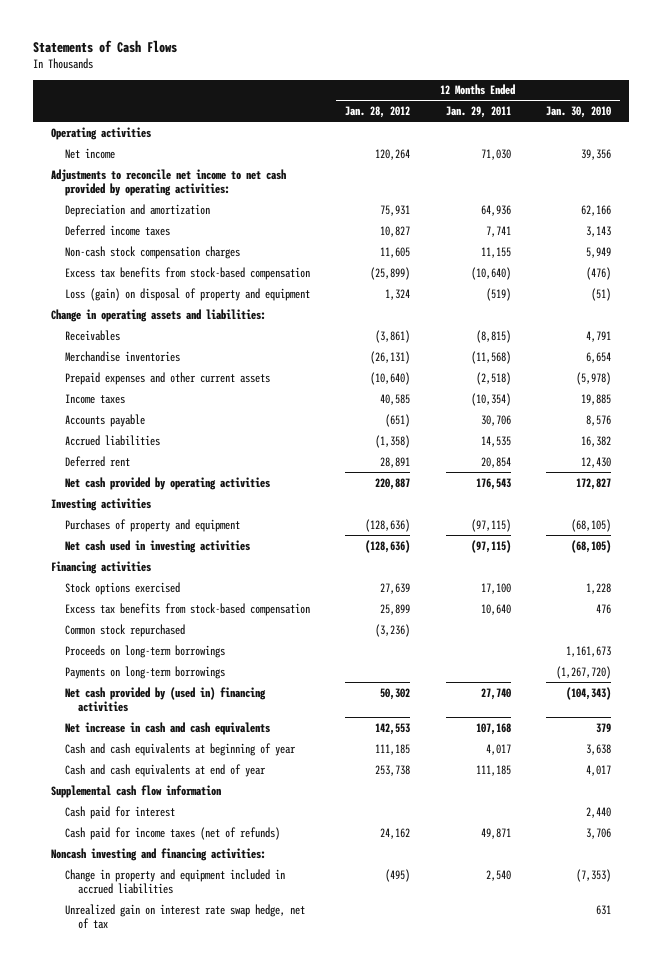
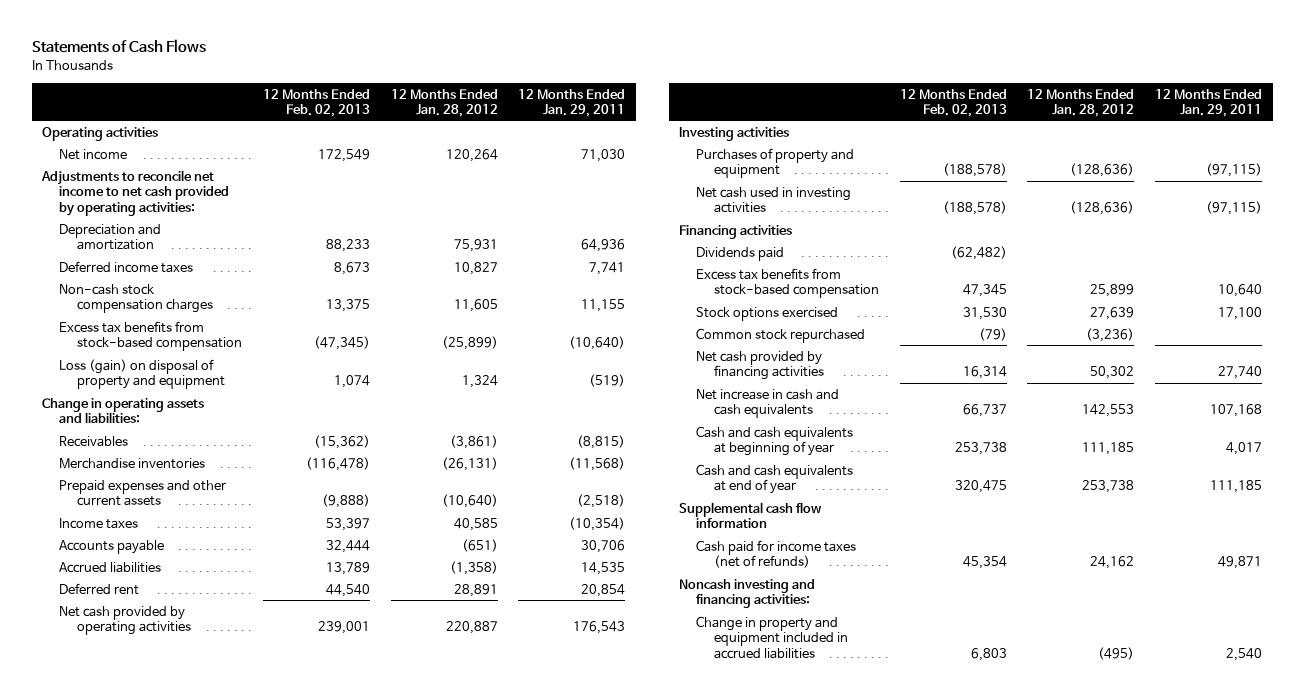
[546,106,612,119] Jan. 30, 2010 -> none
none -> [262,88,370,118] 12 Months Ended Feb. 02, 2013
none -> [696,246,785,261] Dividends paid
[64,581,180,595] Stock options exercised -> [696,306,839,321] Stock options exercised
[64,644,225,658] Proceeds on long-term borrowings -> none
[64,665,225,679] Payments on long-term borrowings -> none
[64,686,266,712] Net cash provided by (used in) financing activities -> [696,350,824,381] Net cash provided by financing activities
[64,805,175,819] Cash paid for interest -> none
[64,903,305,929] Unrealized gain on interest rate swap hedge, net of tax -> none

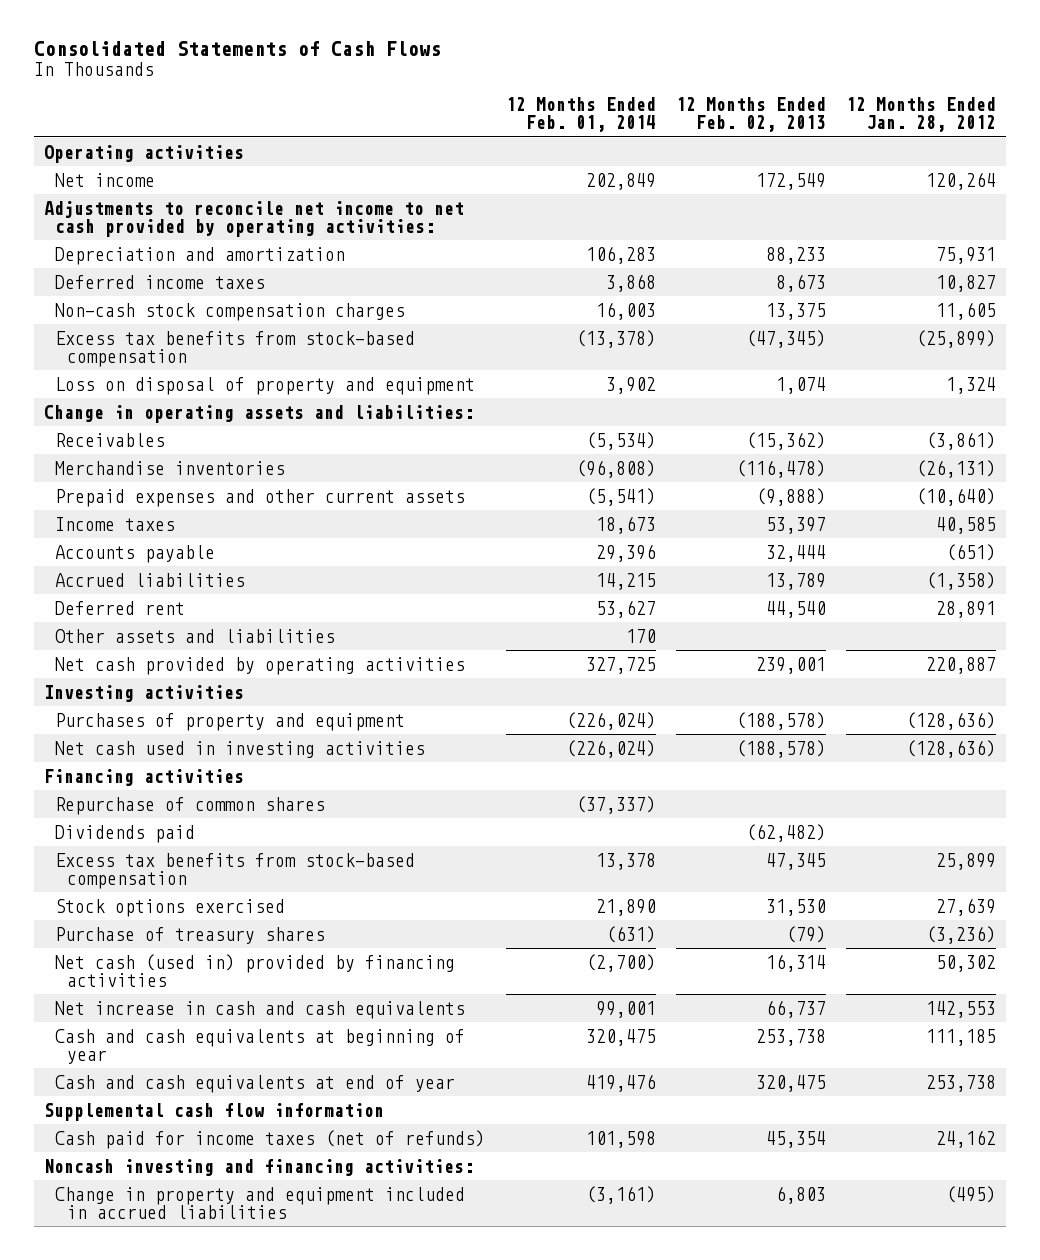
[31,39,206,54] Statements of Cash Flows -> [33,41,441,57] Consolidated Statements of Cash Flows
[518,88,626,118] 12 Months Ended Jan. 29, 2011 -> none
none -> [505,97,656,133] 12 Months Ended Feb. 01, 2014
[59,358,225,390] Loss (gain) on disposal of property and equipment -> [55,376,476,395] Loss on disposal of property and equipment
none -> [55,628,336,643] Other assets and liabilities
none -> [55,796,326,815] Repurchase of common shares
[696,327,866,343] Common stock repurchased -> [55,926,326,944] Purchase of treasury shares
[696,350,824,381] Net cash provided by financing activities -> [55,953,456,987] Net cash (used in) provided by financing activities

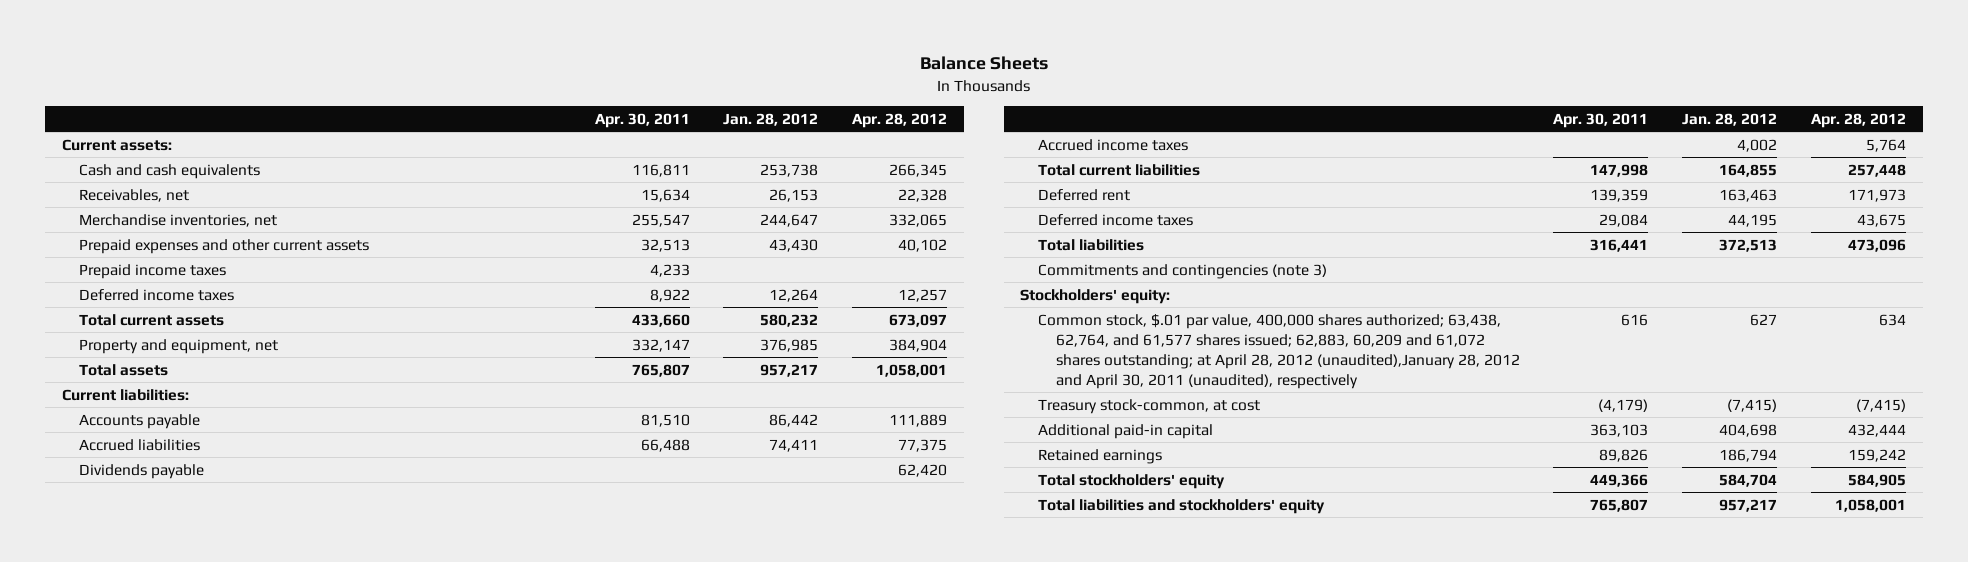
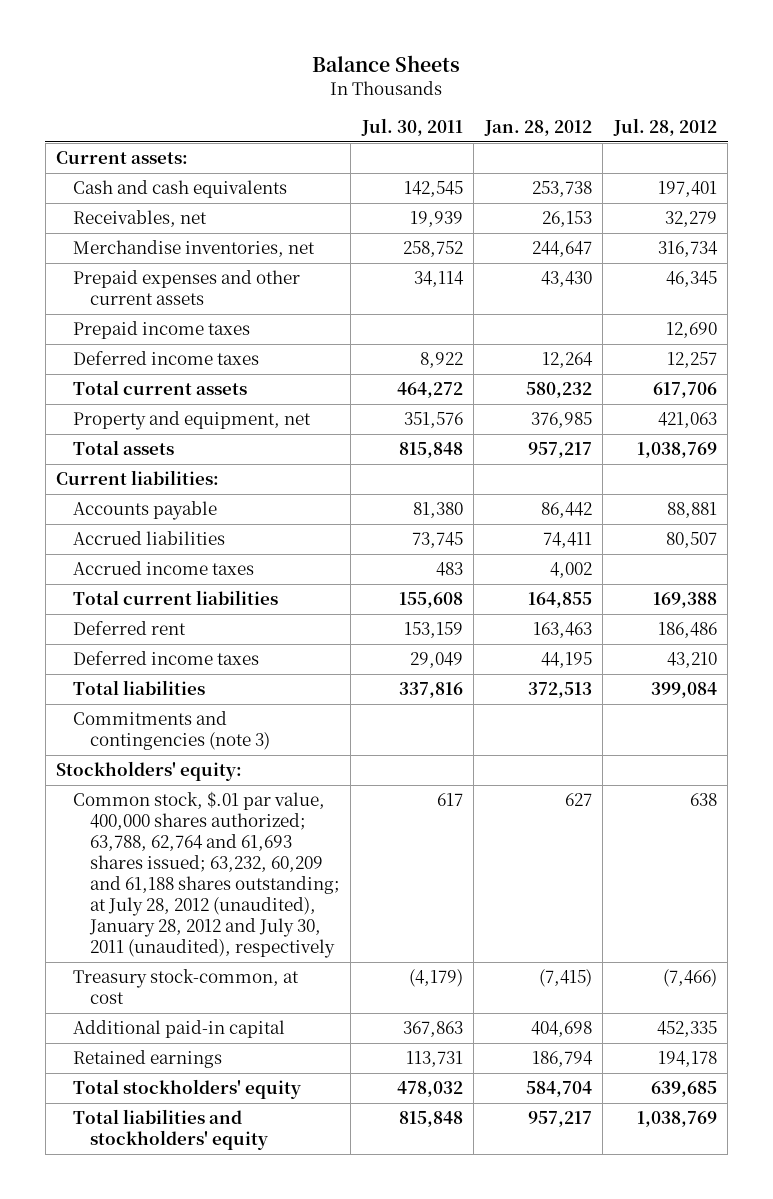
[594,112,690,128] Apr. 30, 2011 -> none
[852,112,948,128] Apr. 28, 2012 -> none
none -> [360,117,463,136] Jul. 30, 2011
none -> [612,117,717,136] Jul. 28, 2012
[79,463,205,479] Dividends payable -> none
[1037,313,1520,389] Common stock, $.01 par value, 400,000 shares authorized; 63,438, 62,764, and 61,577 shares issued; 62,883, 60,209 and 61,072 shares outstanding; at April 28, 2012 (unaudited),January 28, 2012 and April 30, 2011 (unaudited), respectively -> [72,791,340,959] Common stock, $.01 par value, 400,000 shares authorized; 63,788, 62,764 and 61,693 shares issued; 63,232, 60,209 and 61,188 shares outstanding; at July 28, 2012 (unaudited), January 28, 2012 and July 30, 2011 (unaudited), respectively

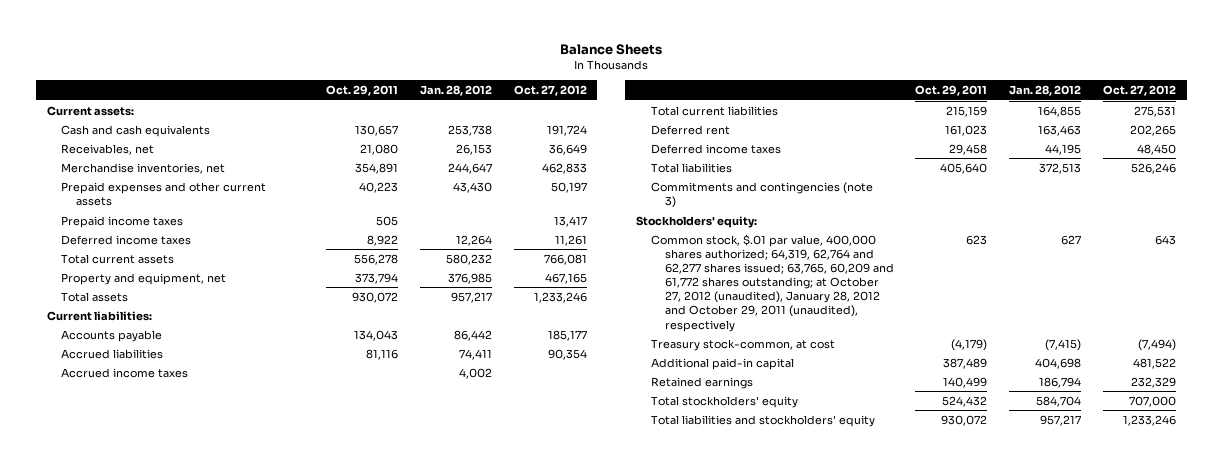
[360,117,463,136] Jul. 30, 2011 -> none
[612,117,717,136] Jul. 28, 2012 -> none
none -> [326,84,399,96] Oct. 29, 2011
none -> [513,84,587,96] Oct. 27, 2012
[72,791,340,959] Common stock, $.01 par value, 400,000 shares authorized; 63,788, 62,764 and 61,693 shares issued; 63,232, 60,209 and 61,188 shares outstanding; at July 28, 2012 (unaudited), January 28, 2012 and July 30, 2011 (unaudited), respectively -> [650,233,894,332] Common stock, $.01 par value, 400,000 shares authorized; 64,319, 62,764 and 62,277 shares issued; 63,765, 60,209 and 61,772 shares outstanding; at October 27, 2012 (unaudited), January 28, 2012 and October 29, 2011 (unaudited), respectively

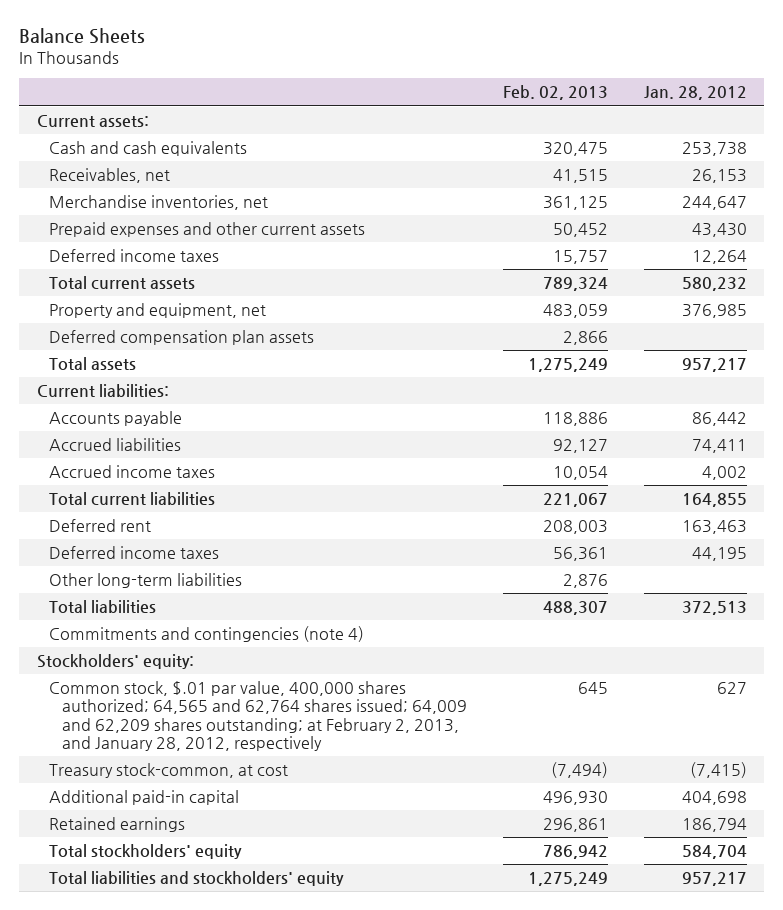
[326,84,399,96] Oct. 29, 2011 -> none
[513,84,587,96] Oct. 27, 2012 -> none
none -> [502,85,608,101] Feb. 02, 2013
[61,215,184,228] Prepaid income taxes -> none
none -> [49,330,315,346] Deferred compensation plan assets
none -> [49,573,243,589] Other long-term liabilities
[650,181,873,208] Commitments and contingencies (note 3) -> [49,626,365,643] Commitments and contingencies (note 4)
[650,233,894,332] Common stock, $.01 par value, 400,000 shares authorized; 64,319, 62,764 and 62,277 shares issued; 63,765, 60,209 and 61,772 shares outstanding; at October 27, 2012 (unaudited), January 28, 2012 and October 29, 2011 (unaudited), respectively -> [49,681,468,751] Common stock, $.01 par value, 400,000 shares authorized; 64,565 and 62,764 shares issued; 64,009 and 62,209 shares outstanding; at February 2, 2013, and January 28, 2012, respectively

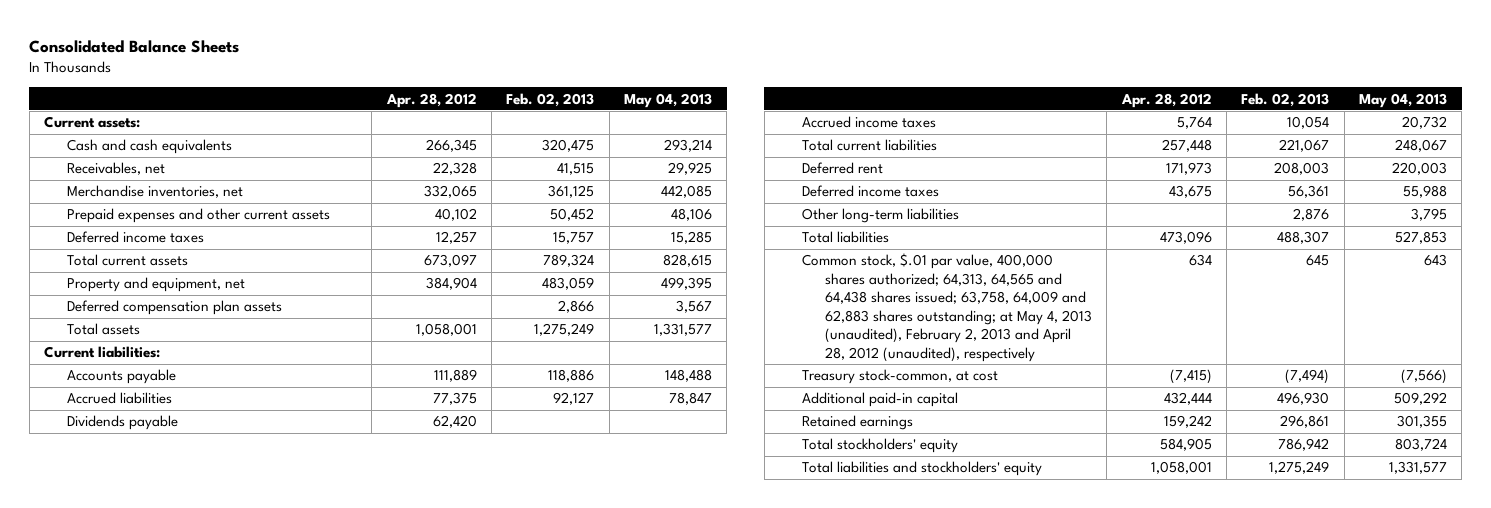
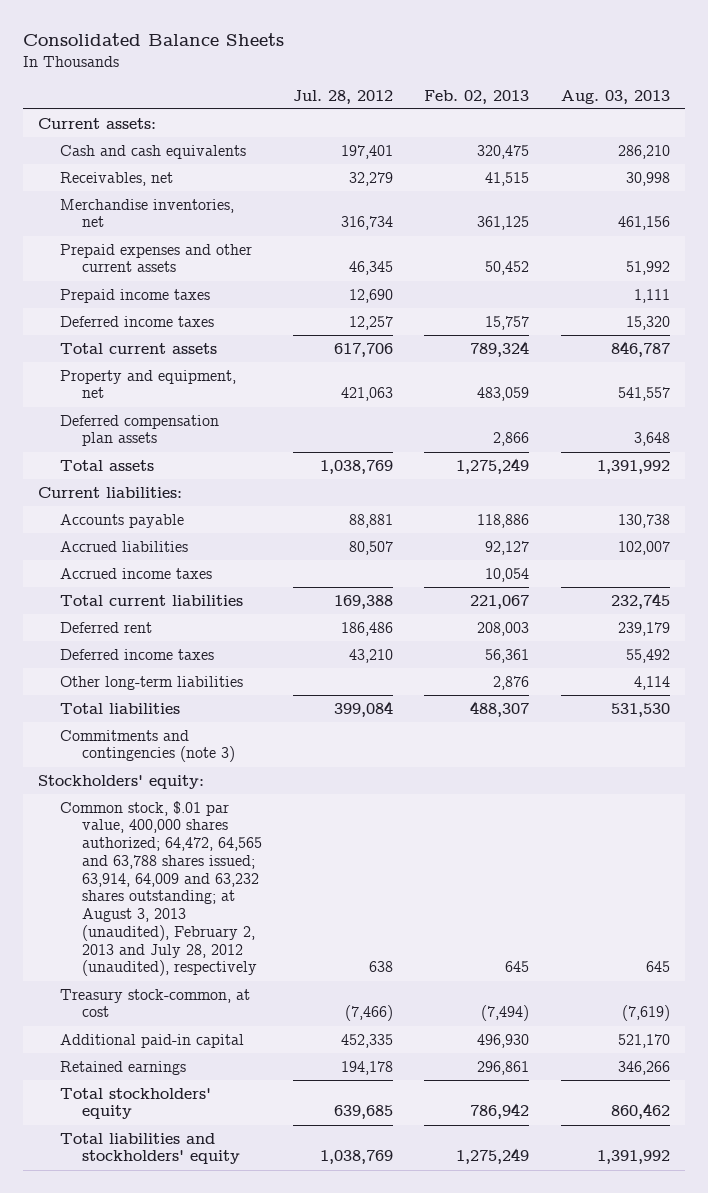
[385,92,477,108] Apr. 28, 2012 -> none
[623,92,712,108] May 04, 2013 -> none
none -> [293,89,394,104] Jul. 28, 2012
none -> [560,89,670,104] Aug. 03, 2013
none -> [59,288,210,303] Prepaid income taxes
[66,415,178,431] Dividends payable -> none
none -> [59,729,235,763] Commitments and contingencies (note 3)
none -> [38,774,205,789] Stockholders' equity:
[801,253,1093,362] Common stock, $.01 par value, 400,000 shares authorized; 64,313, 64,565 and 64,438 shares issued; 63,758, 64,009 and 62,883 shares outstanding; at May 4, 2013 (unaudited), February 2, 2013 and April 28, 2012 (unaudited), respectively -> [59,800,262,977] Common stock, $.01 par value, 400,000 shares authorized; 64,472, 64,565 and 63,788 shares issued; 63,914, 64,009 and 63,232 shares outstanding; at August 3, 2013 (unaudited), February 2, 2013 and July 28, 2012 (unaudited), respectively

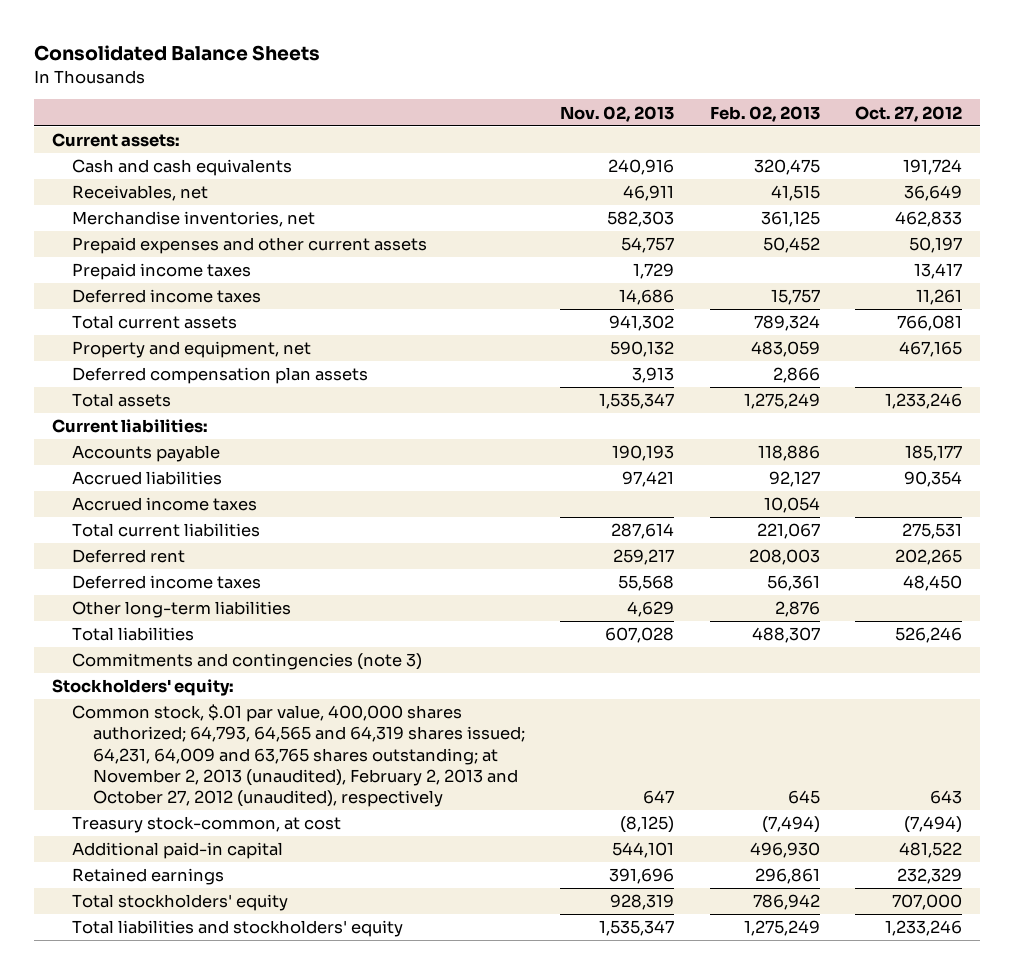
[293,89,394,104] Jul. 28, 2012 -> none
[560,89,670,104] Aug. 03, 2013 -> none
none -> [560,105,675,122] Nov. 02, 2013
none -> [855,105,963,122] Oct. 27, 2012
[59,800,262,977] Common stock, $.01 par value, 400,000 shares authorized; 64,472, 64,565 and 63,788 shares issued; 63,914, 64,009 and 63,232 shares outstanding; at August 3, 2013 (unaudited), February 2, 2013 and July 28, 2012 (unaudited), respectively -> [72,704,525,807] Common stock, $.01 par value, 400,000 shares authorized; 64,793, 64,565 and 64,319 shares issued; 64,231, 64,009 and 63,765 shares outstanding; at November 2, 2013 (unaudited), February 2, 2013 and October 27, 2012 (unaudited), respectively

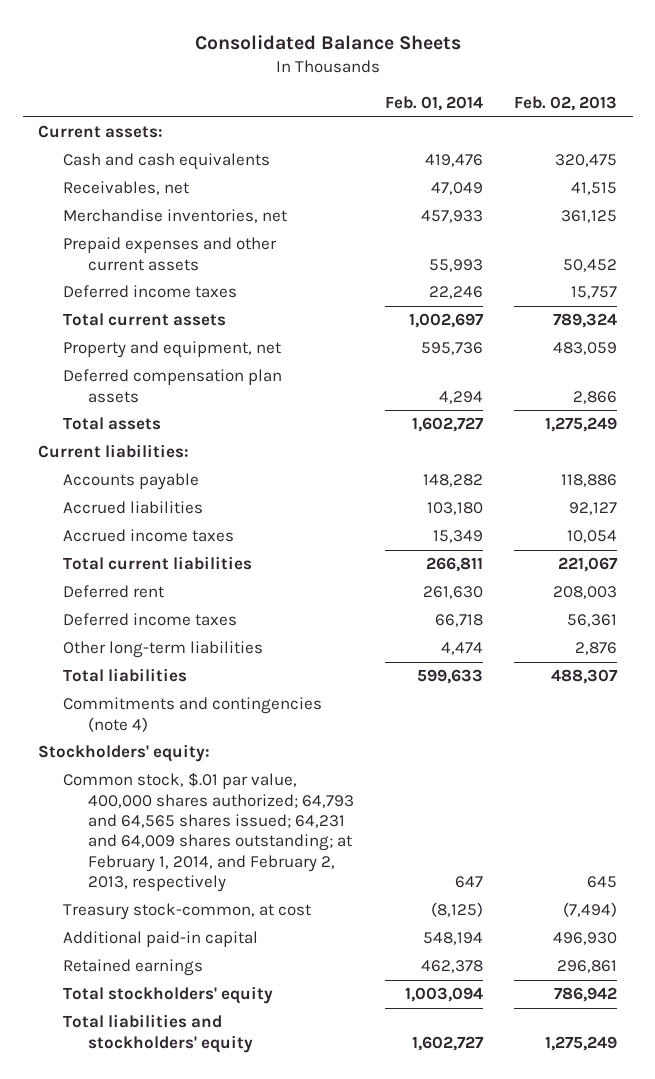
[560,105,675,122] Nov. 02, 2013 -> none
[855,105,963,122] Oct. 27, 2012 -> none
none -> [384,95,483,111] Feb. 01, 2014
[72,263,252,281] Prepaid income taxes -> none
[72,653,423,671] Commitments and contingencies (note 3) -> [62,697,322,732] Commitments and contingencies (note 4)
[72,704,525,807] Common stock, $.01 par value, 400,000 shares authorized; 64,793, 64,565 and 64,319 shares issued; 64,231, 64,009 and 63,765 shares outstanding; at November 2, 2013 (unaudited), February 2, 2013 and October 27, 2012 (unaudited), respectively -> [62,772,354,893] Common stock, $.01 par value, 400,000 shares authorized; 64,793 and 64,565 shares issued; 64,231 and 64,009 shares outstanding; at February 1, 2014, and February 2, 2013, respectively

